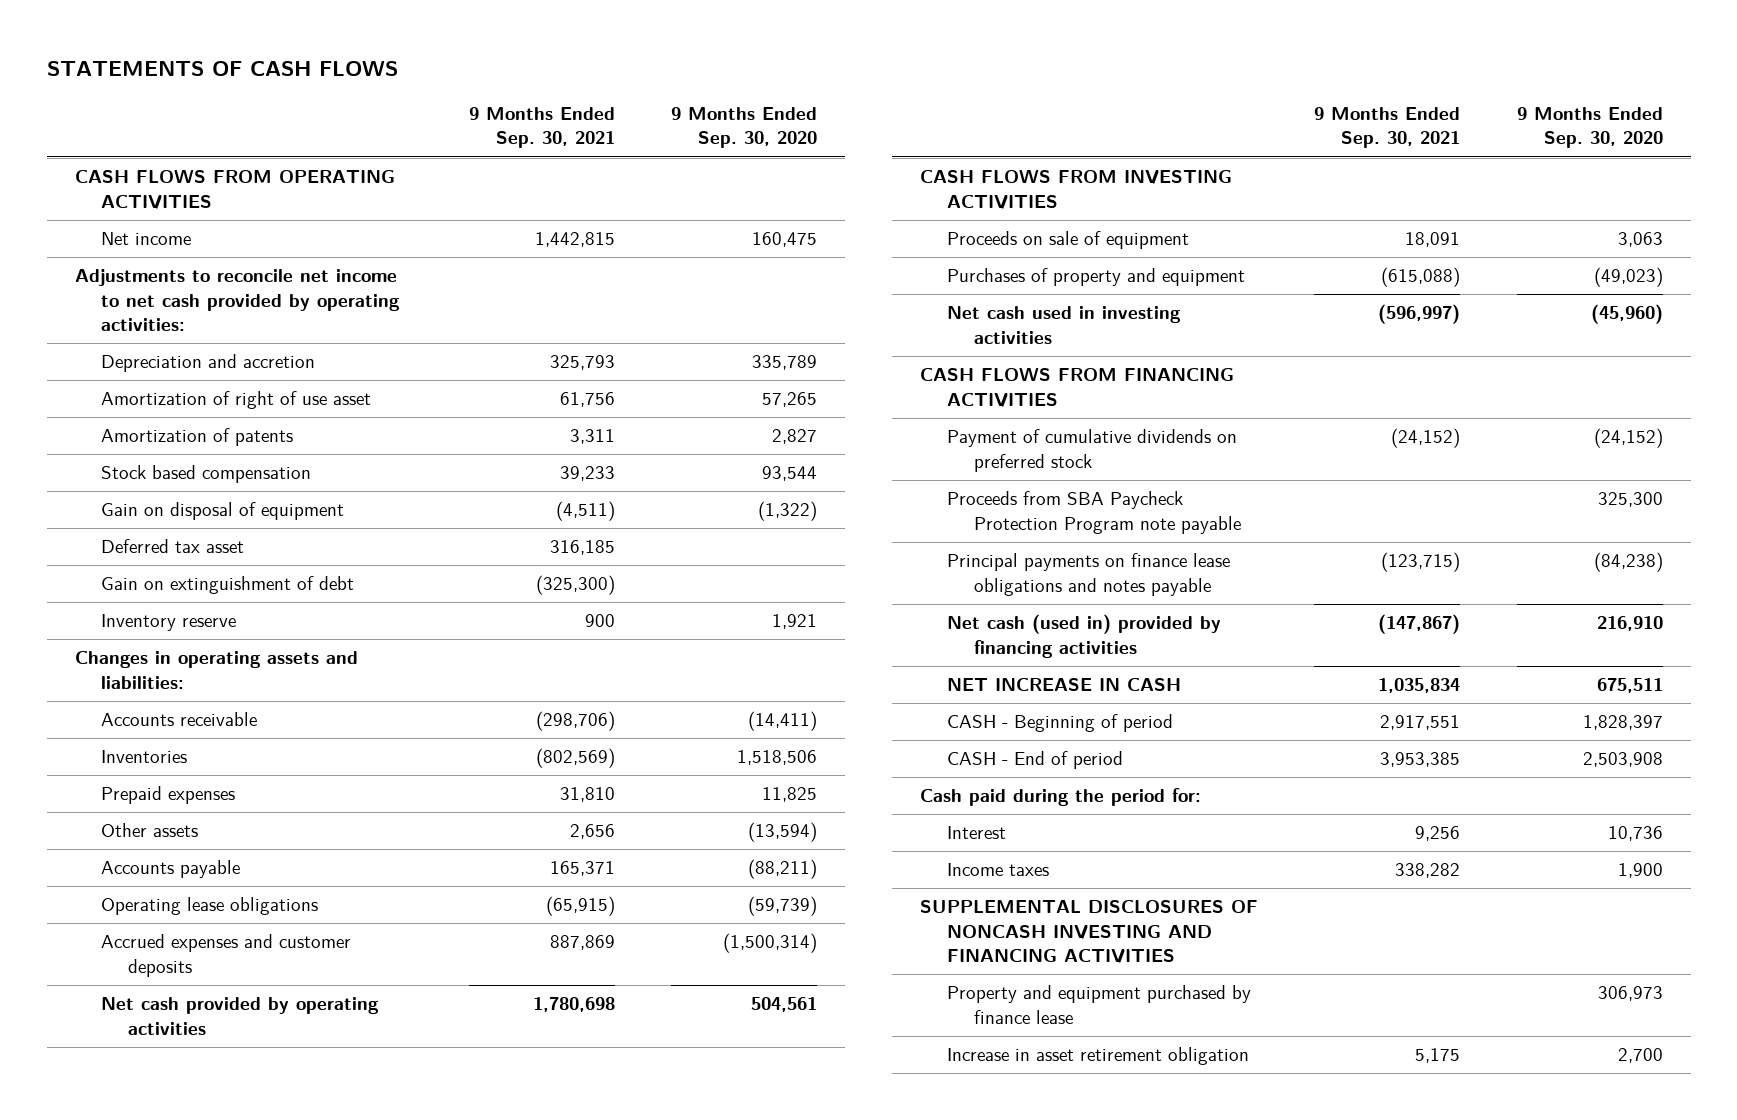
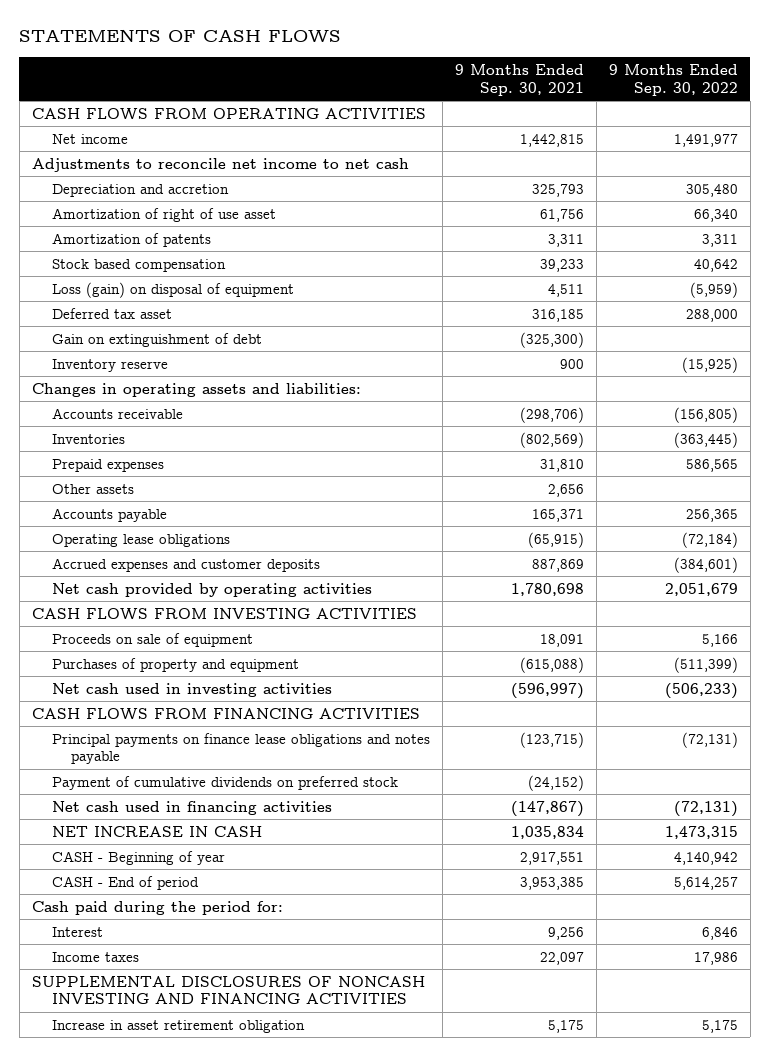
[670,106,817,149] 9 Months Ended Sep. 30, 2020 -> none
none -> [608,64,738,96] 9 Months Ended Sep. 30, 2022
[74,269,401,332] Adjustments to reconcile net income to net cash provided by operating activities: -> [31,157,409,172] Adjustments to reconcile net income to net cash
[101,502,345,521] Gain on disposal of equipment -> [51,281,294,298] Loss (gain) on disposal of equipment
[555,501,615,522] (4,511) -> [547,283,584,297] 4,511
[946,491,1241,534] Proceeds from SBA Paycheck Protection Program note payable -> none
[946,429,1237,472] Payment of cumulative dividends on preferred stock -> [51,775,398,790] Payment of cumulative dividends on preferred stock
[946,614,1221,658] Net cash (used in) provided by financing activities -> [51,800,332,815] Net cash used in financing activities
[946,714,1173,733] CASH - Beginning of period -> [51,850,225,865] CASH - Beginning of year
[1395,863,1461,879] 338,282 -> [539,951,584,965] 22,097
[946,985,1251,1024] Property and equipment purchased by finance lease -> none

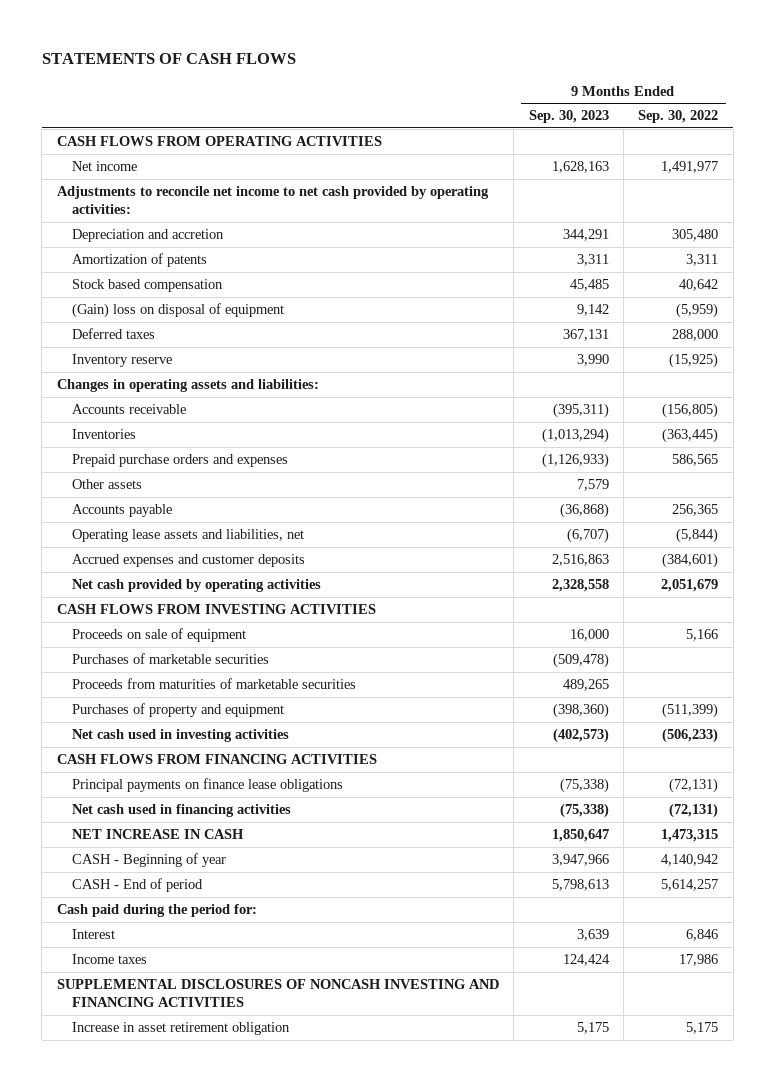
[454,64,584,96] 9 Months Ended Sep. 30, 2021 -> none
none -> [528,110,609,124] Sep. 30, 2023
[31,157,409,172] Adjustments to reconcile net income to net cash -> [56,185,489,214] Adjustments to reconcile net income to net cash provided by operating activities:
[51,207,276,222] Amortization of right of use asset -> none
[51,332,262,347] Gain on extinguishment of debt -> none
[51,281,294,298] Loss (gain) on disposal of equipment -> [71,302,284,318] (Gain) loss on disposal of equipment
[51,307,172,319] Deferred tax asset -> [71,327,155,339] Deferred taxes
[51,458,164,472] Prepaid expenses -> [71,453,288,467] Prepaid purchase orders and expenses
[51,533,230,547] Operating lease obligations -> [71,528,304,542] Operating lease assets and liabilities, net
[681,531,738,548] (72,184) -> [676,527,719,543] (5,844)
none -> [71,652,269,664] Purchases of marketable securities
none -> [71,677,356,689] Proceeds from maturities of marketable securities
[51,775,398,790] Payment of cumulative dividends on preferred stock -> none
[51,732,430,765] Principal payments on finance lease obligations and notes payable -> [71,777,343,792] Principal payments on finance lease obligations

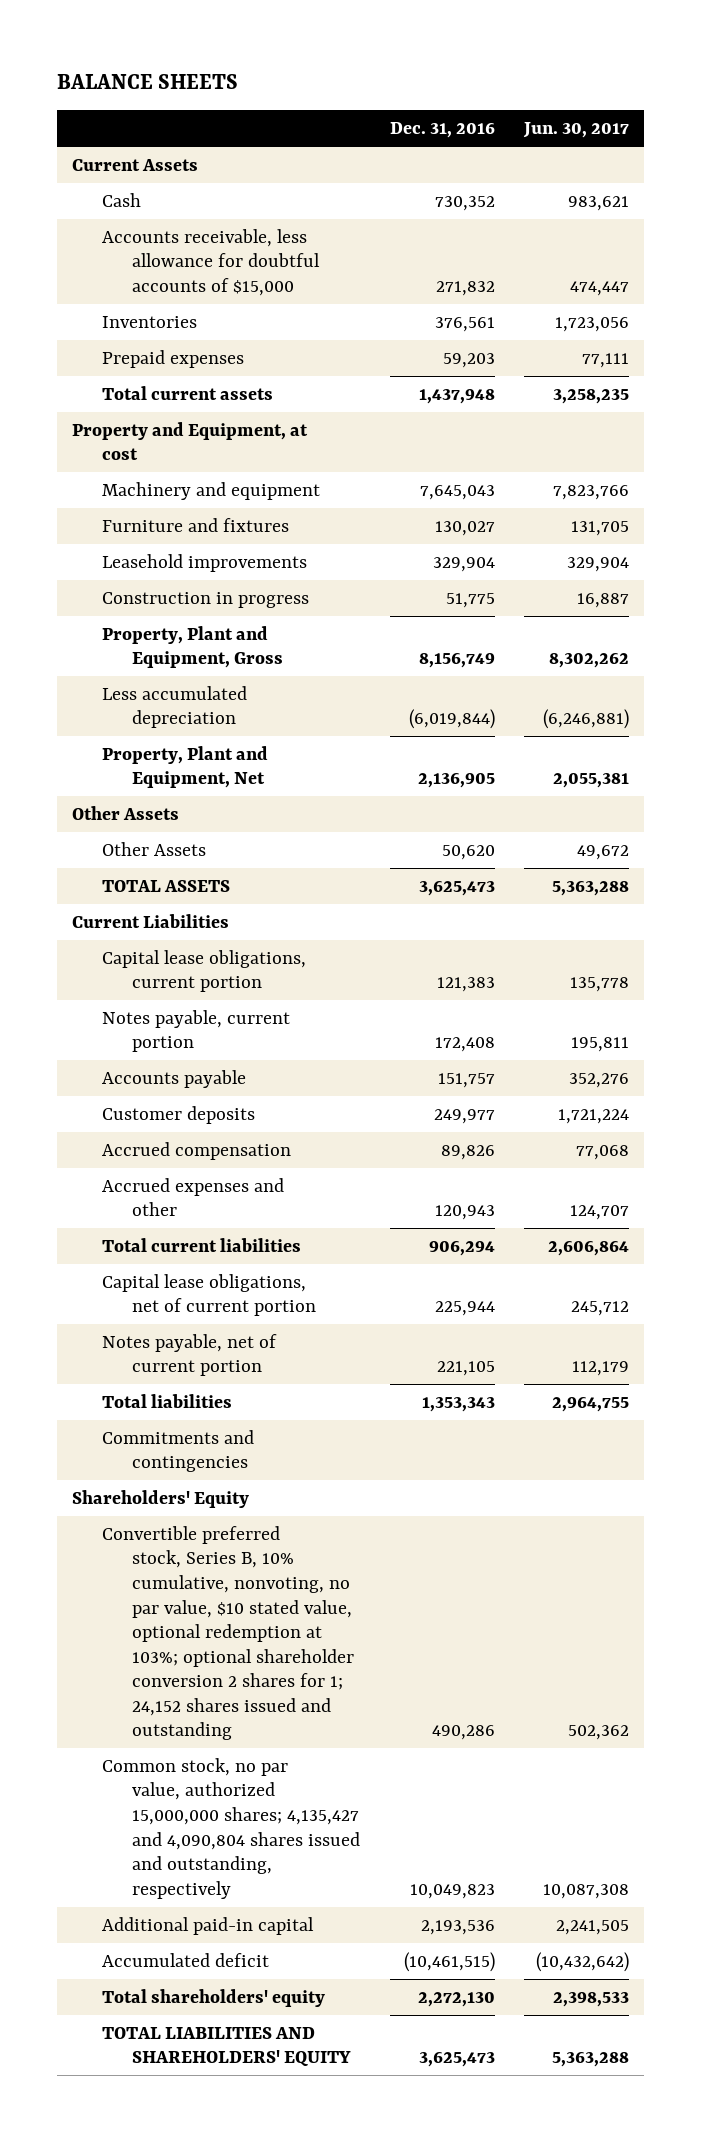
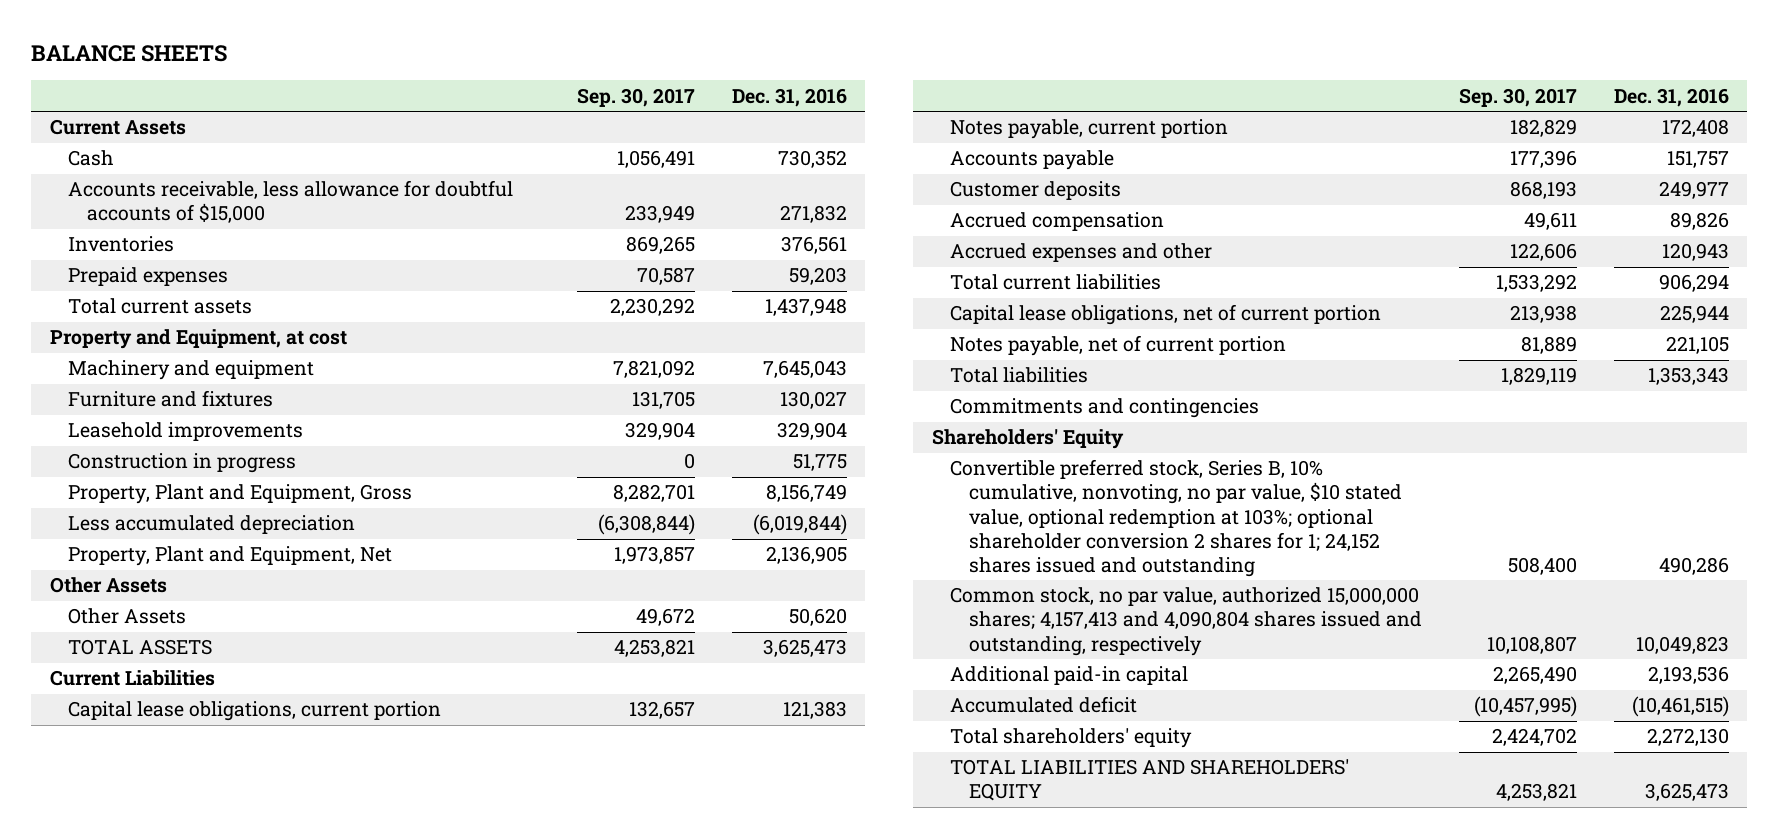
[522,122,629,139] Jun. 30, 2017 -> none
none -> [576,87,695,107] Sep. 30, 2017
[101,1757,361,1899] Common stock, no par value, authorized 15,000,000 shares; 4,135,427 and 4,090,804 shares issued and outstanding, respectively -> [950,587,1422,656] Common stock, no par value, authorized 15,000,000 shares; 4,157,413 and 4,090,804 shares issued and outstanding, respectively

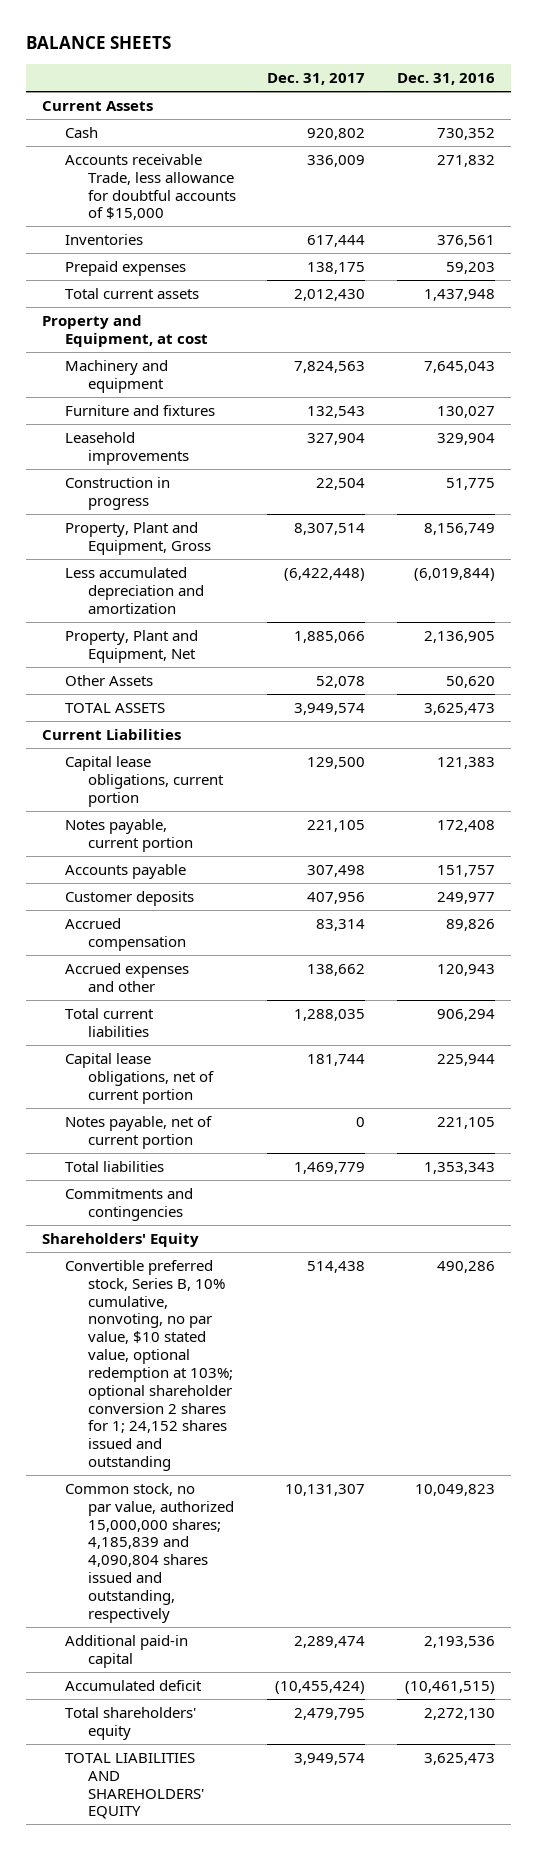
[576,87,695,107] Sep. 30, 2017 -> none
none -> [267,72,366,85] Dec. 31, 2017
[68,180,514,224] Accounts receivable, less allowance for doubtful accounts of $15,000 -> [64,153,236,221] Accounts receivable Trade, less allowance for doubtful accounts of $15,000
[68,515,356,535] Less accumulated depreciation -> [64,566,204,614] Less accumulated depreciation and amortization
[49,577,167,594] Other Assets -> none
[950,587,1422,656] Common stock, no par value, authorized 15,000,000 shares; 4,157,413 and 4,090,804 shares issued and outstanding, respectively -> [64,1482,234,1623] Common stock, no par value, authorized 15,000,000 shares; 4,185,839 and 4,090,804 shares issued and outstanding, respectively

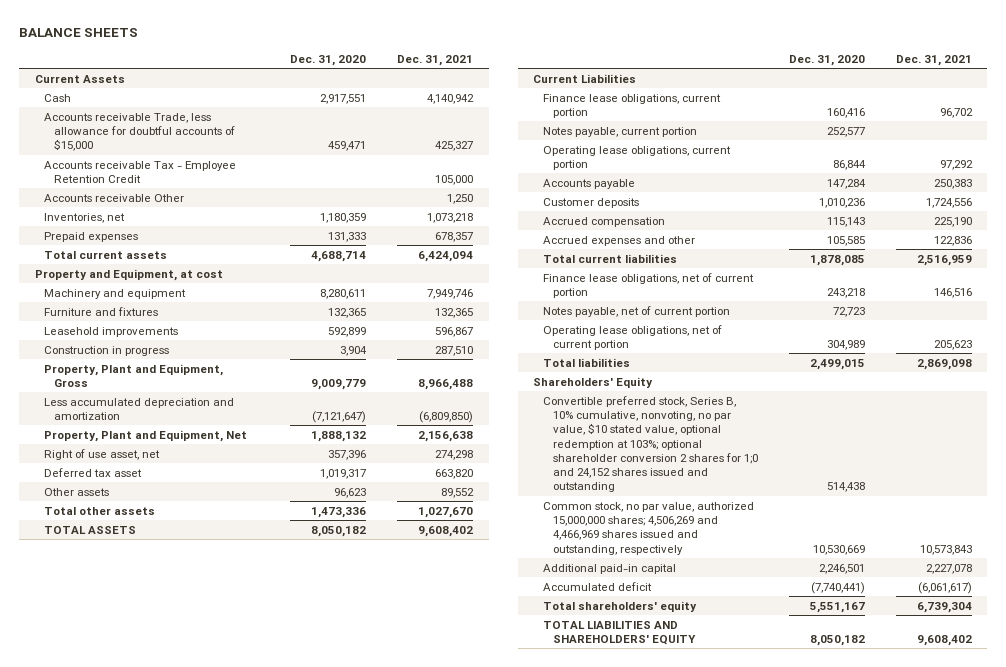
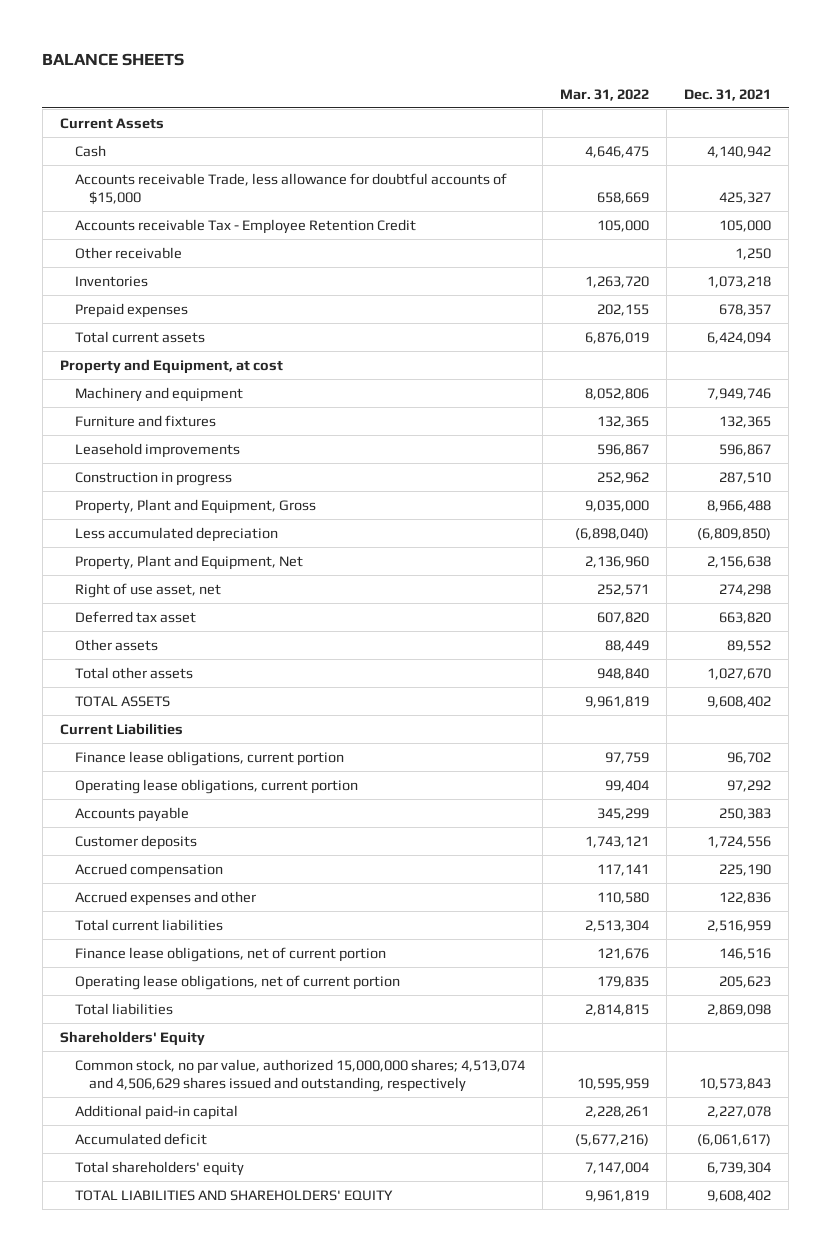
[290,54,367,66] Dec. 31, 2020 -> none
none -> [559,88,649,101] Mar. 31, 2022
[44,193,185,202] Accounts receivable Other -> [74,246,182,259] Other receivable
[44,212,126,223] Inventories, net -> [74,275,148,287] Inventories
[44,397,235,421] Less accumulated depreciation and amortization -> [74,526,278,542] Less accumulated depreciation
[543,126,698,137] Notes payable, current portion -> none
[543,305,731,317] Notes payable, net of current portion -> none
[543,395,758,493] Convertible preferred stock, Series B, 10% cumulative, nonvoting, no par value, $10 stated value, optional redemption at 103%; optional shareholder conversion 2 shares for 1;0 and 24,152 shares issued and outstanding -> none
[543,501,755,555] Common stock, no par value, authorized 15,000,000 shares; 4,506,269 and 4,466,969 shares issued and outstanding, respectively -> [74,1058,525,1093] Common stock, no par value, authorized 15,000,000 shares; 4,513,074 and 4,506,629 shares issued and outstanding, respectively

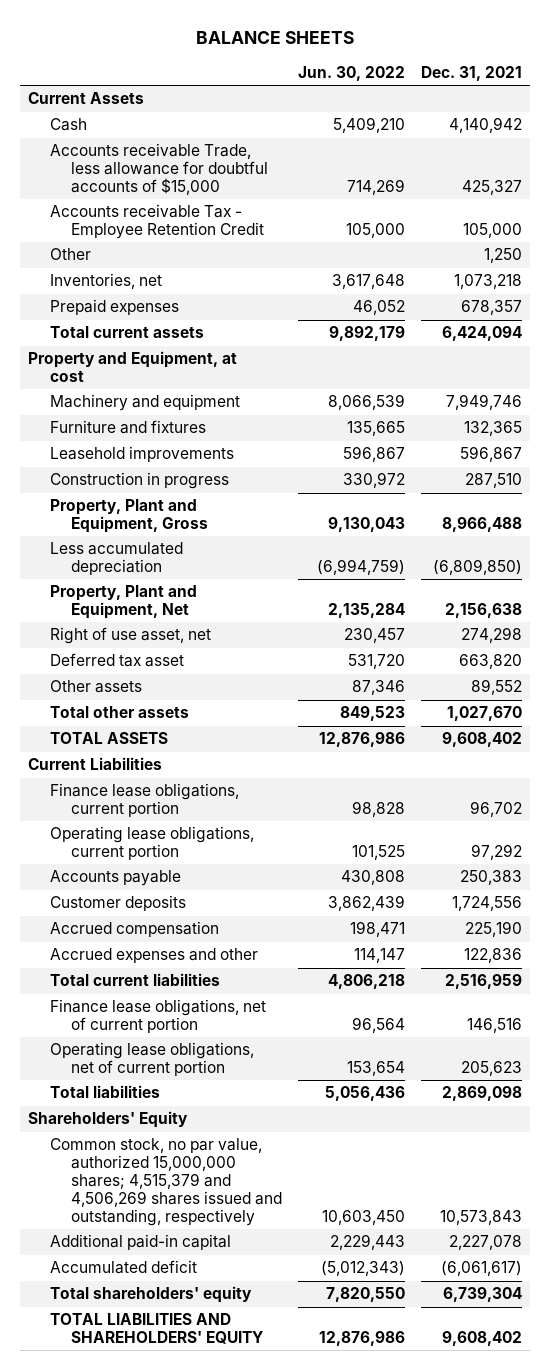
[559,88,649,101] Mar. 31, 2022 -> none
none -> [297,65,405,81] Jun. 30, 2022
[74,246,182,259] Other receivable -> [49,248,91,261] Other
[74,275,148,287] Inventories -> [49,273,162,290] Inventories, net
[74,1058,525,1093] Common stock, no par value, authorized 15,000,000 shares; 4,513,074 and 4,506,629 shares issued and outstanding, respectively -> [49,1138,282,1227] Common stock, no par value, authorized 15,000,000 shares; 4,515,379 and 4,506,269 shares issued and outstanding, respectively

